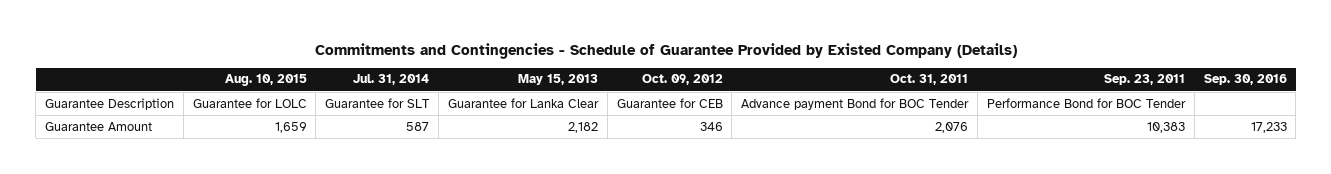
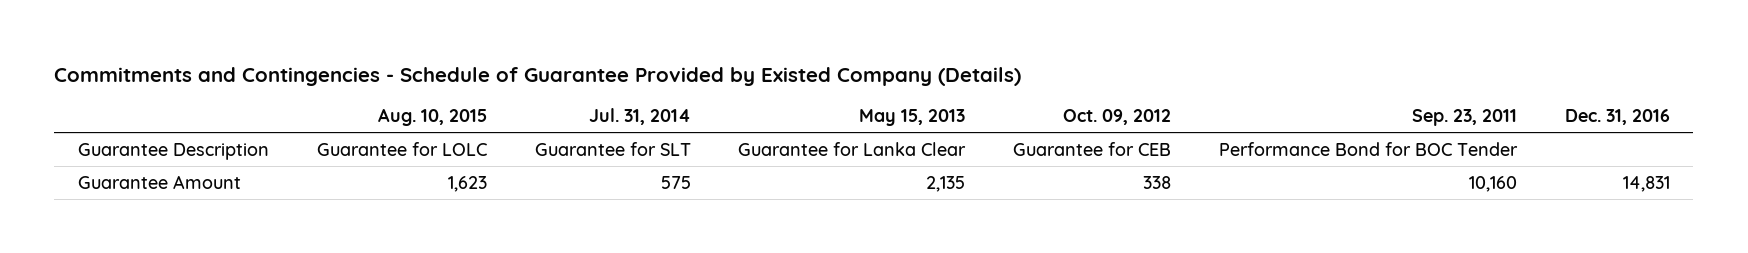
[890,74,969,86] Oct. 31, 2011 -> none
[1203,74,1287,86] Sep. 30, 2016 -> none
none -> [1564,109,1670,126] Dec. 31, 2016
[274,121,307,133] 1,659 -> [447,175,487,192] 1,623
[406,121,430,131] 587 -> [660,175,691,189] 575
[567,121,598,133] 2,182 -> [926,175,966,192] 2,135
[699,121,723,131] 346 -> [1143,175,1172,189] 338
[1146,121,1185,133] 10,383 -> [1468,175,1517,192] 10,160

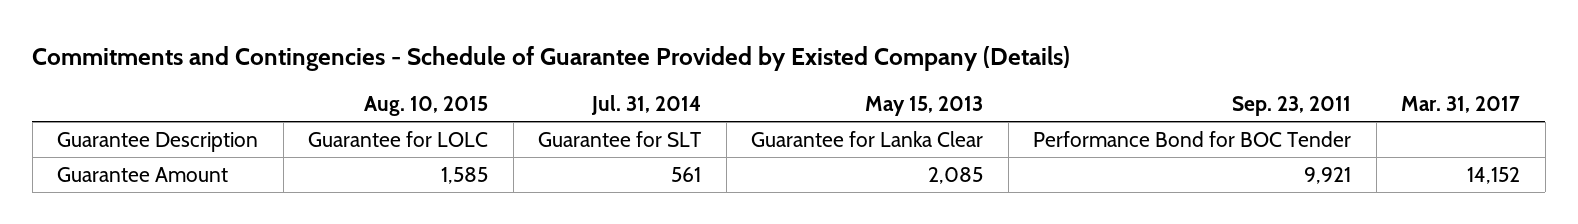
[1063,109,1172,126] Oct. 09, 2012 -> none
[1564,109,1670,126] Dec. 31, 2016 -> none
none -> [1401,95,1521,113] Mar. 31, 2017
[447,175,487,192] 1,623 -> [441,166,489,184] 1,585
[660,175,691,189] 575 -> [671,166,702,182] 561
[926,175,966,192] 2,135 -> [928,166,984,184] 2,085
[1468,175,1517,192] 10,160 -> [1304,166,1352,184] 9,921

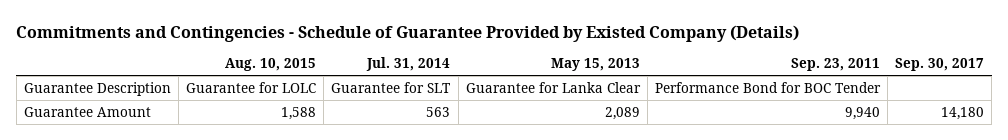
[1401,95,1521,113] Mar. 31, 2017 -> none
none -> [895,58,985,72] Sep. 30, 2017
[441,166,489,184] 1,585 -> [281,106,317,120] 1,588
[671,166,702,182] 561 -> [426,106,451,117] 563
[928,166,984,184] 2,085 -> [604,106,640,120] 2,089
[1304,166,1352,184] 9,921 -> [844,106,880,120] 9,940

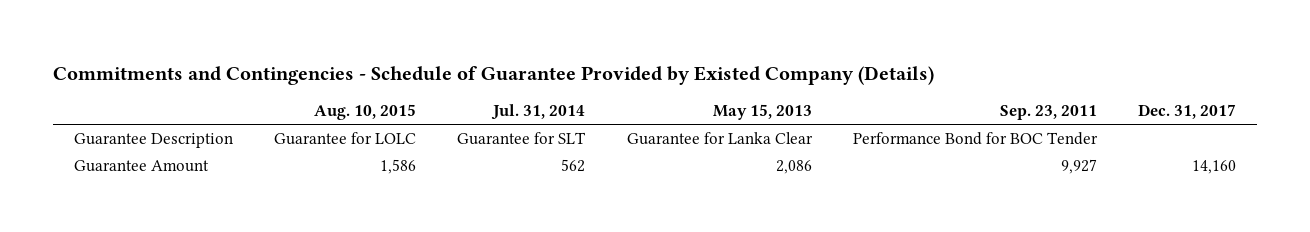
[895,58,985,72] Sep. 30, 2017 -> none
none -> [1137,104,1236,120] Dec. 31, 2017
[281,106,317,120] 1,588 -> [380,158,417,174] 1,586
[426,106,451,117] 563 -> [561,158,586,172] 562
[604,106,640,120] 2,089 -> [775,159,812,174] 2,086
[844,106,880,120] 9,940 -> [1060,158,1097,174] 9,927

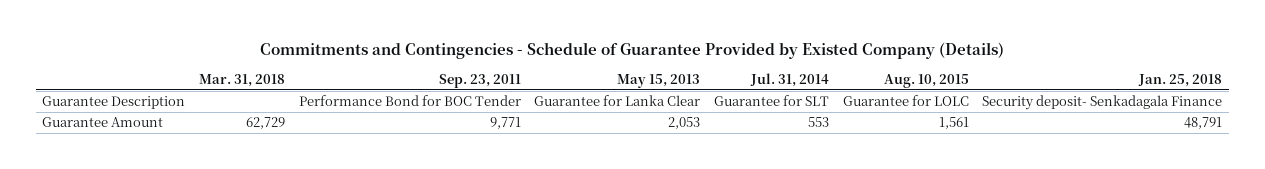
[1137,104,1236,120] Dec. 31, 2017 -> none
none -> [199,73,286,87] Mar. 31, 2018
none -> [1138,73,1223,87] Jan. 25, 2018
[380,158,417,174] 1,586 -> [938,117,969,130] 1,561
[561,158,586,172] 562 -> [807,117,829,128] 553
[775,159,812,174] 2,086 -> [668,117,701,130] 2,053
[1060,158,1097,174] 9,927 -> [489,117,521,130] 9,771

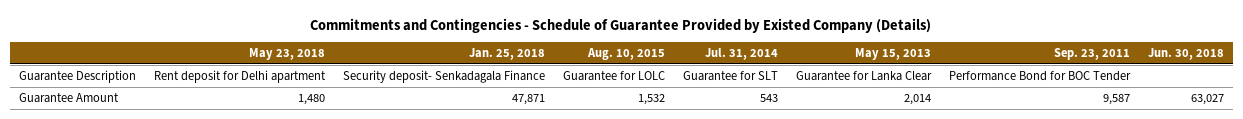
[199,73,286,87] Mar. 31, 2018 -> none
none -> [249,48,326,61] May 23, 2018
none -> [1147,48,1224,61] Jun. 30, 2018
[489,117,521,130] 9,771 -> [1102,93,1130,105] 9,587
[668,117,701,130] 2,053 -> [903,93,931,105] 2,014
[807,117,829,128] 553 -> [759,93,778,102] 543
[938,117,969,130] 1,561 -> [637,93,665,105] 1,532
[1184,117,1223,130] 48,791 -> [512,93,546,105] 47,871

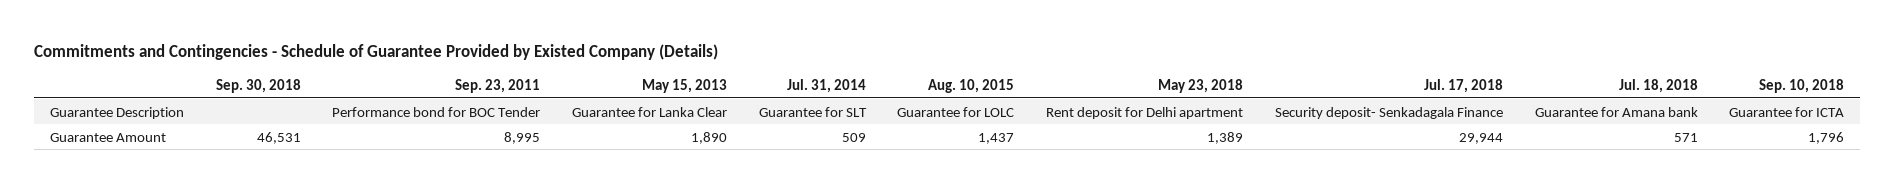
[469,48,546,61] Jan. 25, 2018 -> none
[1147,48,1224,61] Jun. 30, 2018 -> none
none -> [215,78,301,93] Sep. 30, 2018
none -> [1423,78,1503,93] Jul. 17, 2018
none -> [1618,78,1698,93] Jul. 18, 2018
none -> [1759,78,1845,93] Sep. 10, 2018
[948,70,1131,81] Performance Bond for BOC Tender -> [332,106,541,117] Performance bond for BOC Tender
[298,93,326,105] 1,480 -> [1207,131,1244,144] 1,389
[637,93,665,105] 1,532 -> [978,132,1015,144] 1,437
[759,93,778,102] 543 -> [841,132,866,142] 509
[903,93,931,105] 2,014 -> [691,131,728,144] 1,890
[1102,93,1130,105] 9,587 -> [504,131,541,144] 8,995

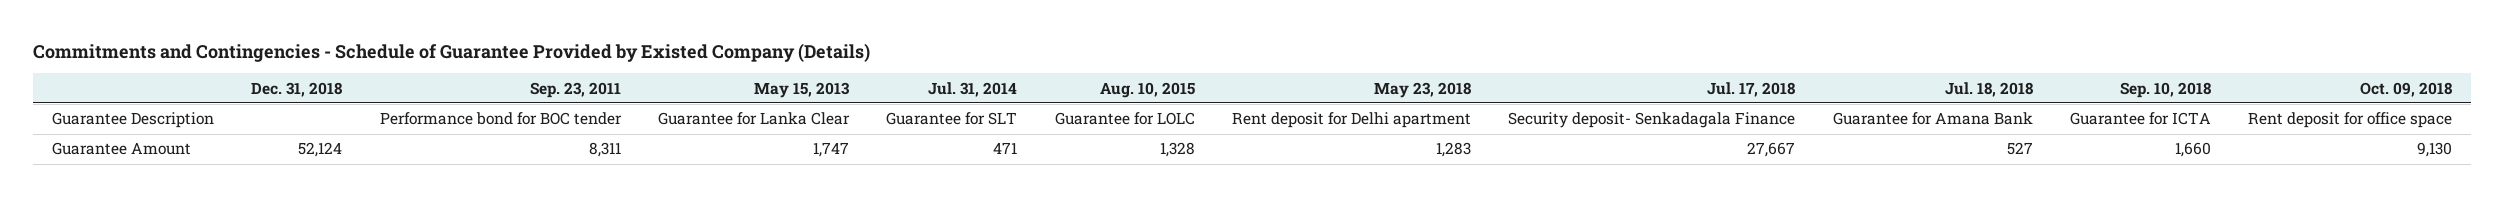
[215,78,301,93] Sep. 30, 2018 -> none
none -> [251,81,343,97] Dec. 31, 2018
none -> [2360,81,2453,97] Oct. 09, 2018
[332,106,541,117] Performance bond for BOC Tender -> [379,112,622,126] Performance bond for BOC tender
[1534,106,1698,117] Guarantee for Amana bank -> [1832,112,2033,126] Guarantee for Amana Bank
[504,131,541,144] 8,995 -> [588,142,621,158] 8,311
[691,131,728,144] 1,890 -> [813,142,850,158] 1,747
[841,132,866,142] 509 -> [993,142,1018,155] 471
[978,132,1015,144] 1,437 -> [1159,142,1195,158] 1,328
[1207,131,1244,144] 1,389 -> [1436,142,1472,158] 1,283
[1458,132,1503,144] 29,944 -> [1747,142,1796,158] 27,667
[1673,132,1698,142] 571 -> [2006,142,2033,156] 527
[1808,131,1845,144] 1,796 -> [2174,142,2211,158] 1,660

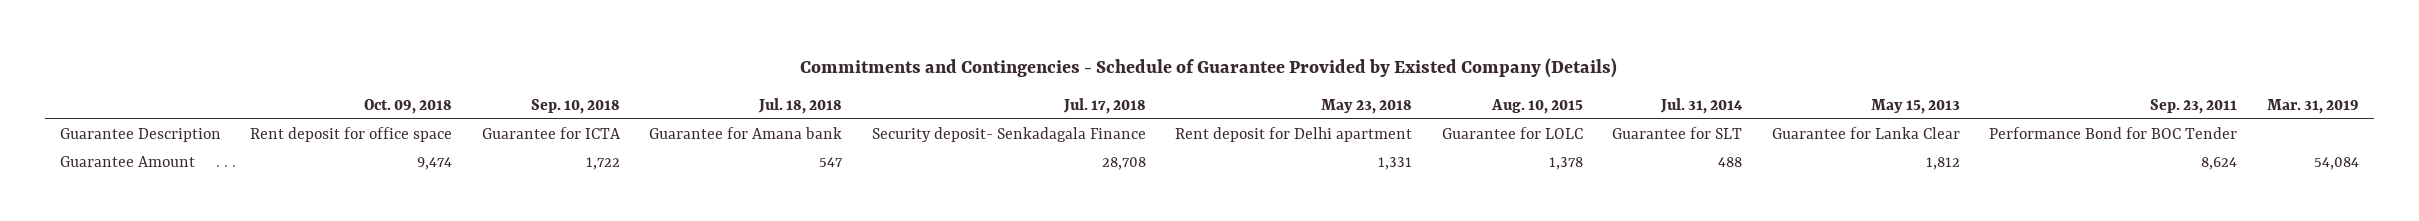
[251,81,343,97] Dec. 31, 2018 -> none
none -> [2266,98,2359,114] Mar. 31, 2019
[379,112,622,126] Performance bond for BOC tender -> [1989,127,2238,140] Performance Bond for BOC Tender
[1832,112,2033,126] Guarantee for Amana Bank -> [649,127,843,140] Guarantee for Amana bank
[588,142,621,158] 8,311 -> [2201,157,2238,171] 8,624
[813,142,850,158] 1,747 -> [1925,157,1960,171] 1,812
[993,142,1018,155] 471 -> [1718,157,1743,168] 488
[1159,142,1195,158] 1,328 -> [1548,157,1583,171] 1,378
[1436,142,1472,158] 1,283 -> [1378,157,1413,171] 1,331
[1747,142,1796,158] 27,667 -> [1101,157,1146,171] 28,708
[2006,142,2033,156] 527 -> [819,157,844,168] 547
[2174,142,2211,158] 1,660 -> [585,157,620,171] 1,722
[2417,142,2453,158] 9,130 -> [417,157,453,171] 9,474

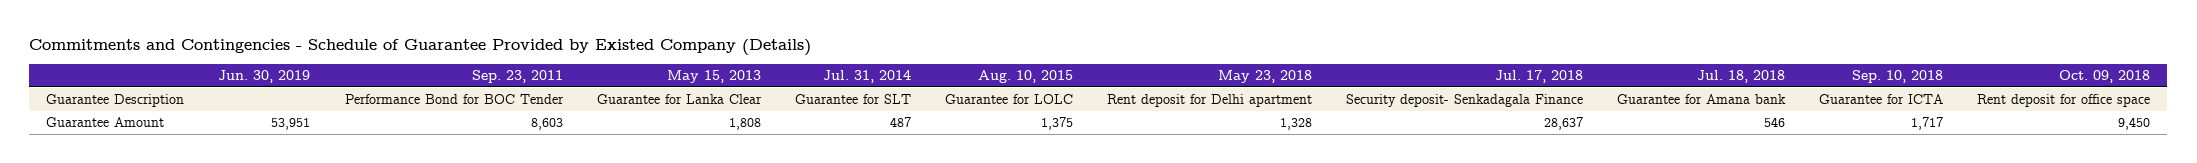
[2266,98,2359,114] Mar. 31, 2019 -> none
none -> [218,70,311,84] Jun. 30, 2019
[417,157,453,171] 9,474 -> [2118,117,2151,131] 9,450
[585,157,620,171] 1,722 -> [1911,117,1944,131] 1,717
[819,157,844,168] 547 -> [1764,117,1786,128] 546
[1101,157,1146,171] 28,708 -> [1544,117,1584,131] 28,637
[1378,157,1413,171] 1,331 -> [1279,118,1312,131] 1,328
[1548,157,1583,171] 1,378 -> [1040,117,1073,131] 1,375
[1718,157,1743,168] 488 -> [889,117,911,128] 487
[1925,157,1960,171] 1,812 -> [728,118,761,131] 1,808
[2201,157,2238,171] 8,624 -> [530,118,563,131] 8,603

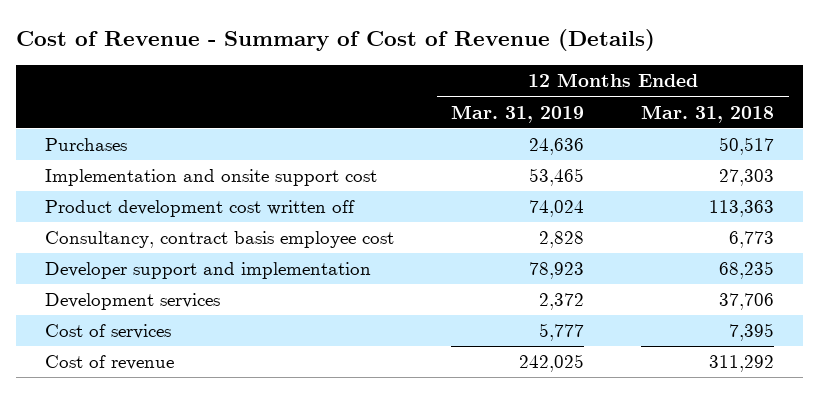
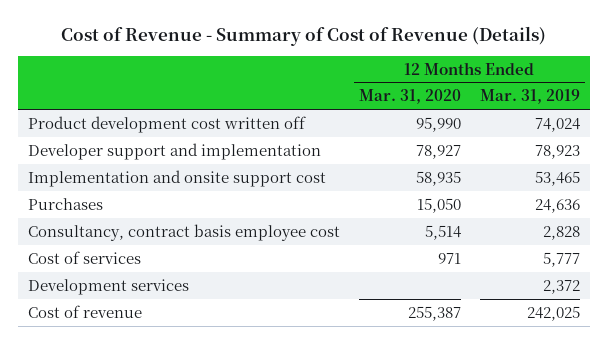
[641,104,775,123] Mar. 31, 2018 -> none
none -> [358,89,461,105] Mar. 31, 2020
[44,169,377,187] Implementation and onsite support cost -> [27,169,326,187] Implementation and onsite support cost
[44,138,127,152] Purchases -> [27,197,103,210] Purchases
[44,231,394,249] Consultancy, contract basis employee cost -> [27,223,340,241] Consultancy, contract basis employee cost
[44,293,220,311] Development services -> [27,278,189,295] Development services

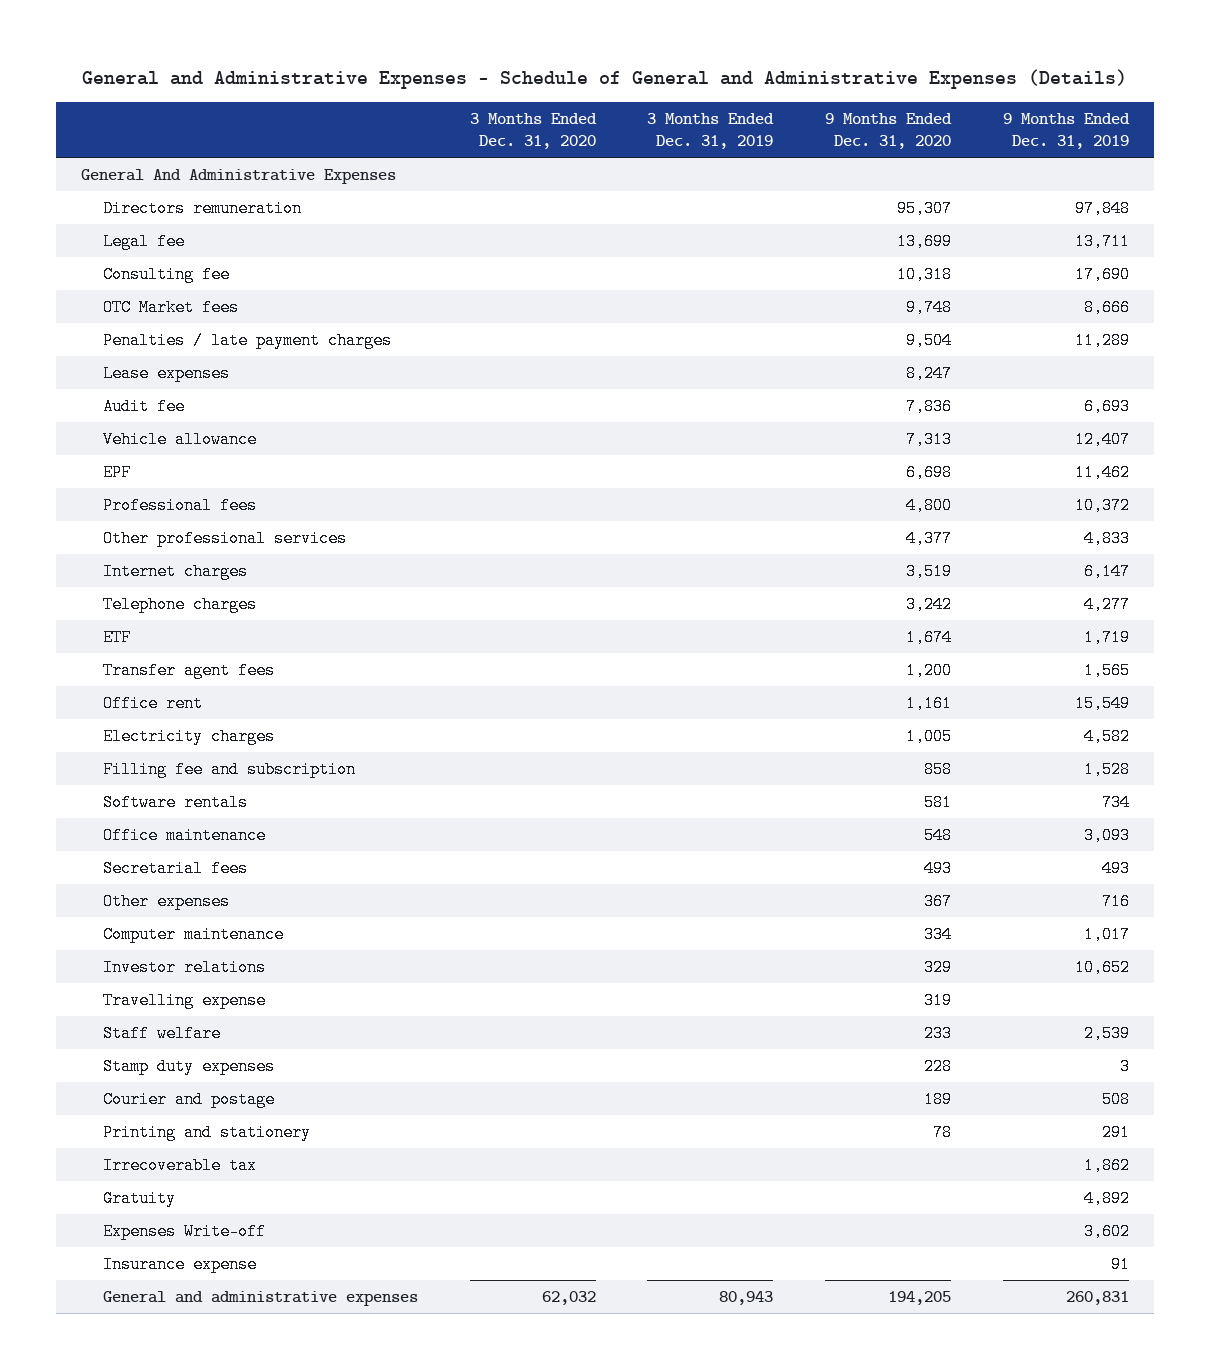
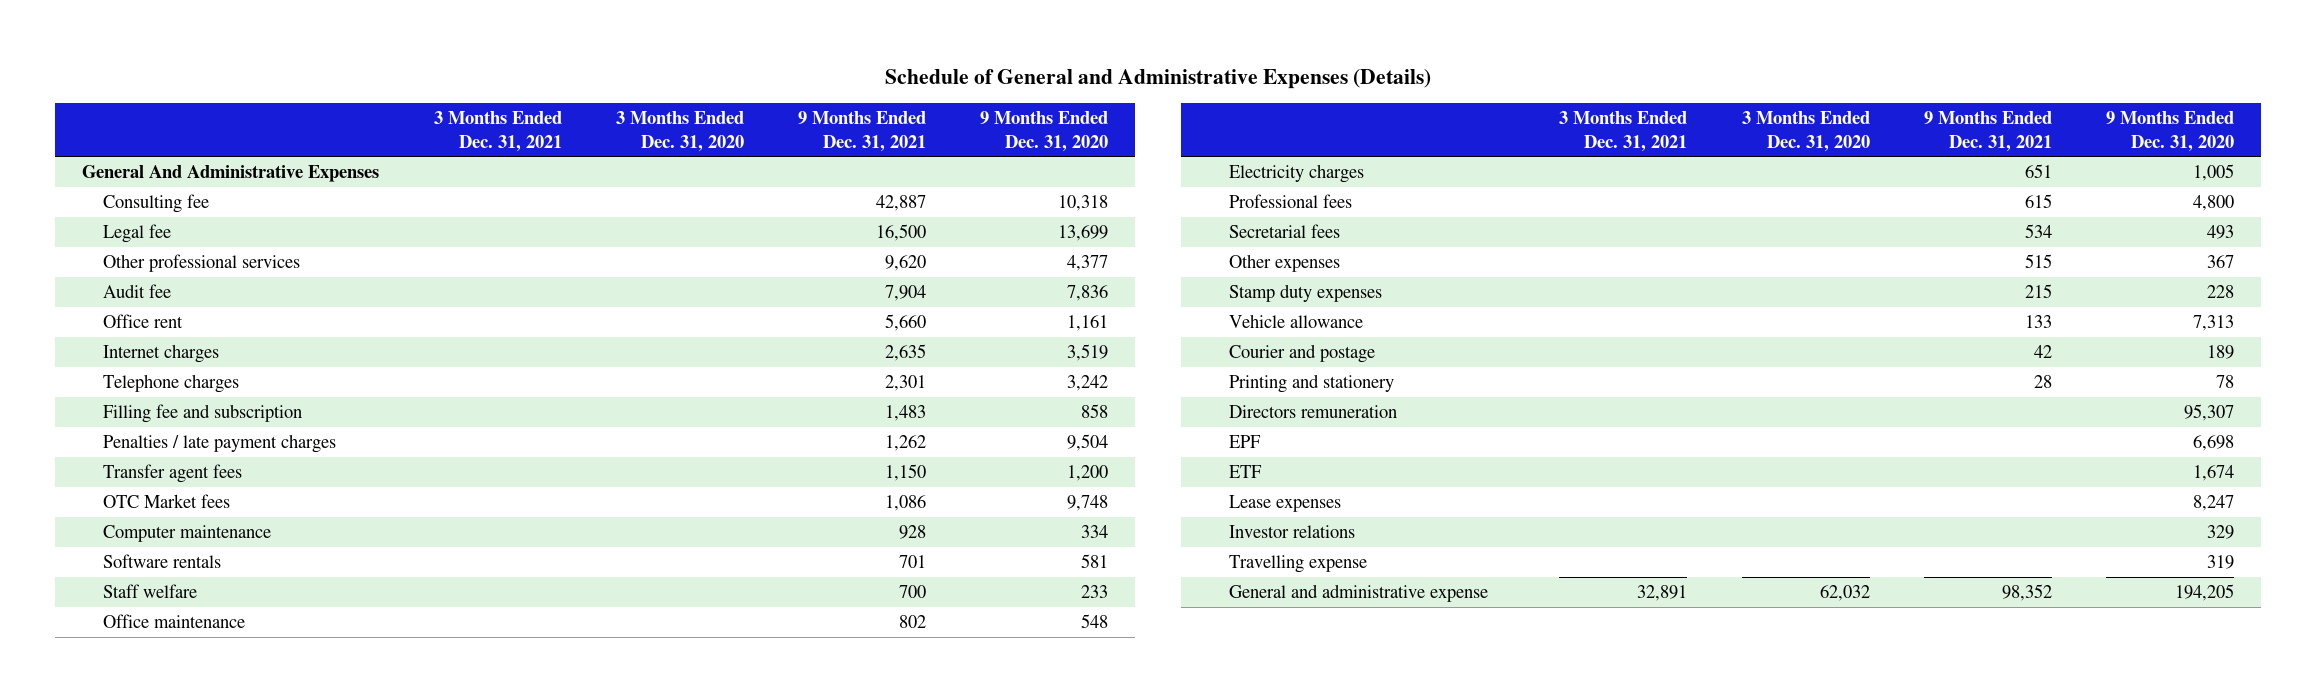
[81,68,1127,89] General and Administrative Expenses - Schedule of General and Administrative Expenses (Details) -> [885,69,1432,90] Schedule of General and Administrative Expenses (Details)
[647,113,775,149] 3 Months Ended Dec. 31, 2019 -> none
[1002,113,1130,149] 9 Months Ended Dec. 31, 2019 -> none
none -> [433,110,562,152] 3 Months Ended Dec. 31, 2021
none -> [797,110,926,152] 9 Months Ended Dec. 31, 2021
[102,233,185,251] Legal fee -> [103,223,172,243] Legal fee
[102,398,185,416] Audit fee -> [103,283,172,298] Audit fee
[102,695,203,713] Office rent -> [103,313,184,328] Office rent
[102,332,392,350] Penalties / late payment charges -> [103,433,337,453] Penalties / late payment charges
[102,662,275,680] Transfer agent fees -> [103,463,243,483] Transfer agent fees
[102,299,239,317] OTC Market fees -> [103,493,231,508] OTC Market fees
[102,926,284,944] Computer maintenance -> [103,524,272,542] Computer maintenance
[102,1025,221,1043] Staff welfare -> [103,583,198,598] Staff welfare
[102,728,275,746] Electricity charges -> [1229,163,1365,183] Electricity charges
[102,497,257,515] Professional fees -> [1229,193,1353,208] Professional fees
[102,431,257,449] Vehicle allowance -> [1229,313,1364,328] Vehicle allowance
[102,1157,257,1175] Irrecoverable tax -> none
[102,1190,176,1208] Gratuity -> none
[102,1223,266,1241] Expenses Write-off -> none
[102,1256,257,1274] Insurance expense -> none
[102,200,302,218] Directors remuneration -> [1229,404,1398,418] Directors remuneration
[102,464,131,482] EPF -> [1229,434,1262,448] EPF
[102,629,131,647] ETF -> [1229,464,1263,478] ETF
[102,365,230,383] Lease expenses -> [1229,494,1342,512] Lease expenses
[102,959,266,977] Investor relations -> [1229,524,1356,538] Investor relations
[102,992,266,1010] Travelling expense -> [1229,554,1368,573] Travelling expense
[102,1291,418,1307] General and administrative expenses -> [1229,583,1489,602] General and administrative expense

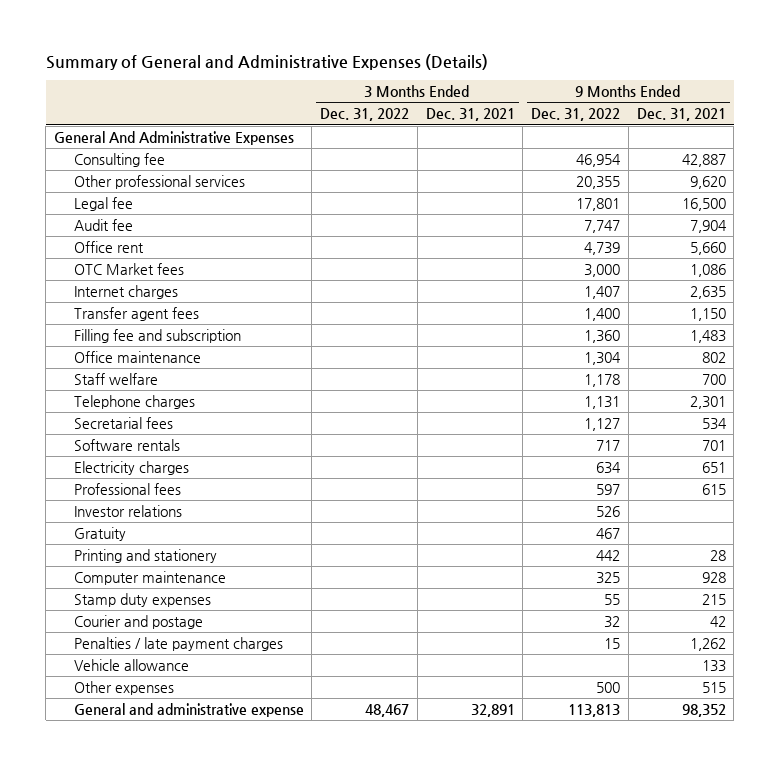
[885,69,1432,90] Schedule of General and Administrative Expenses (Details) -> [45,53,488,70] Summary of General and Administrative Expenses (Details)
[615,110,744,152] 3 Months Ended Dec. 31, 2020 -> none
[979,110,1108,152] 9 Months Ended Dec. 31, 2020 -> none
none -> [320,108,410,122] Dec. 31, 2022
none -> [531,108,621,122] Dec. 31, 2022
[103,223,172,243] Legal fee -> [73,196,133,211] Legal fee
[103,493,231,508] OTC Market fees -> [73,262,184,275] OTC Market fees
[103,403,303,423] Filling fee and subscription -> [73,328,241,343] Filling fee and subscription
[103,583,198,598] Staff welfare -> [73,372,158,385] Staff welfare
[103,373,240,393] Telephone charges -> [73,394,195,409] Telephone charges
[1229,223,1341,238] Secretarial fees -> [73,416,173,429] Secretarial fees
[103,553,222,568] Software rentals -> [73,438,180,451] Software rentals
[1229,524,1356,538] Investor relations -> [73,504,182,517] Investor relations
none -> [73,526,126,541] Gratuity
[1229,373,1395,393] Printing and stationery -> [73,548,217,563] Printing and stationery
[103,524,272,542] Computer maintenance -> [73,570,226,585] Computer maintenance
[1229,404,1398,418] Directors remuneration -> none
[1229,434,1262,448] EPF -> none
[1229,464,1263,478] ETF -> none
[1229,494,1342,512] Lease expenses -> none
[1229,554,1368,573] Travelling expense -> none
[103,433,337,453] Penalties / late payment charges -> [73,636,283,651] Penalties / late payment charges
[1229,313,1364,328] Vehicle allowance -> [73,658,189,671] Vehicle allowance
[1229,253,1341,272] Other expenses -> [73,680,174,695] Other expenses

